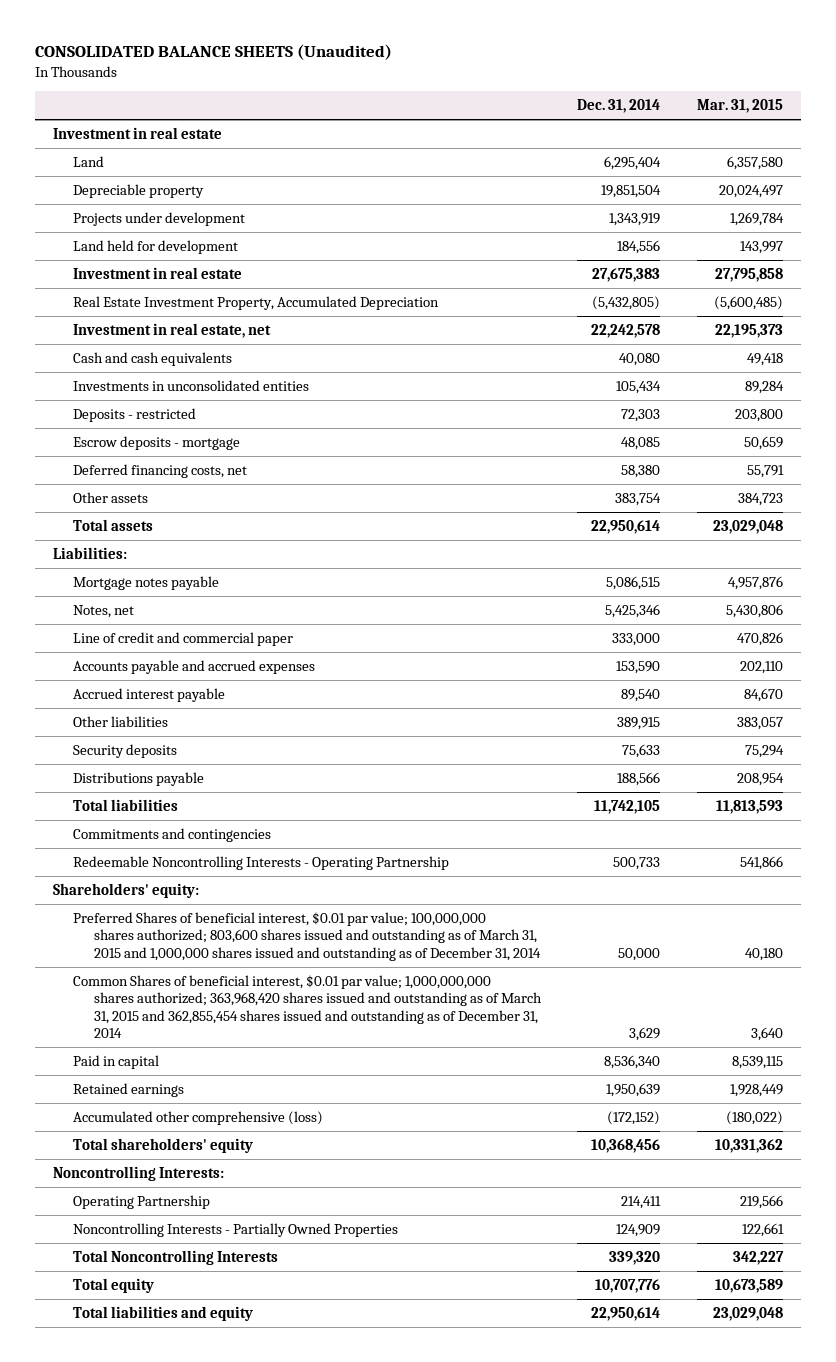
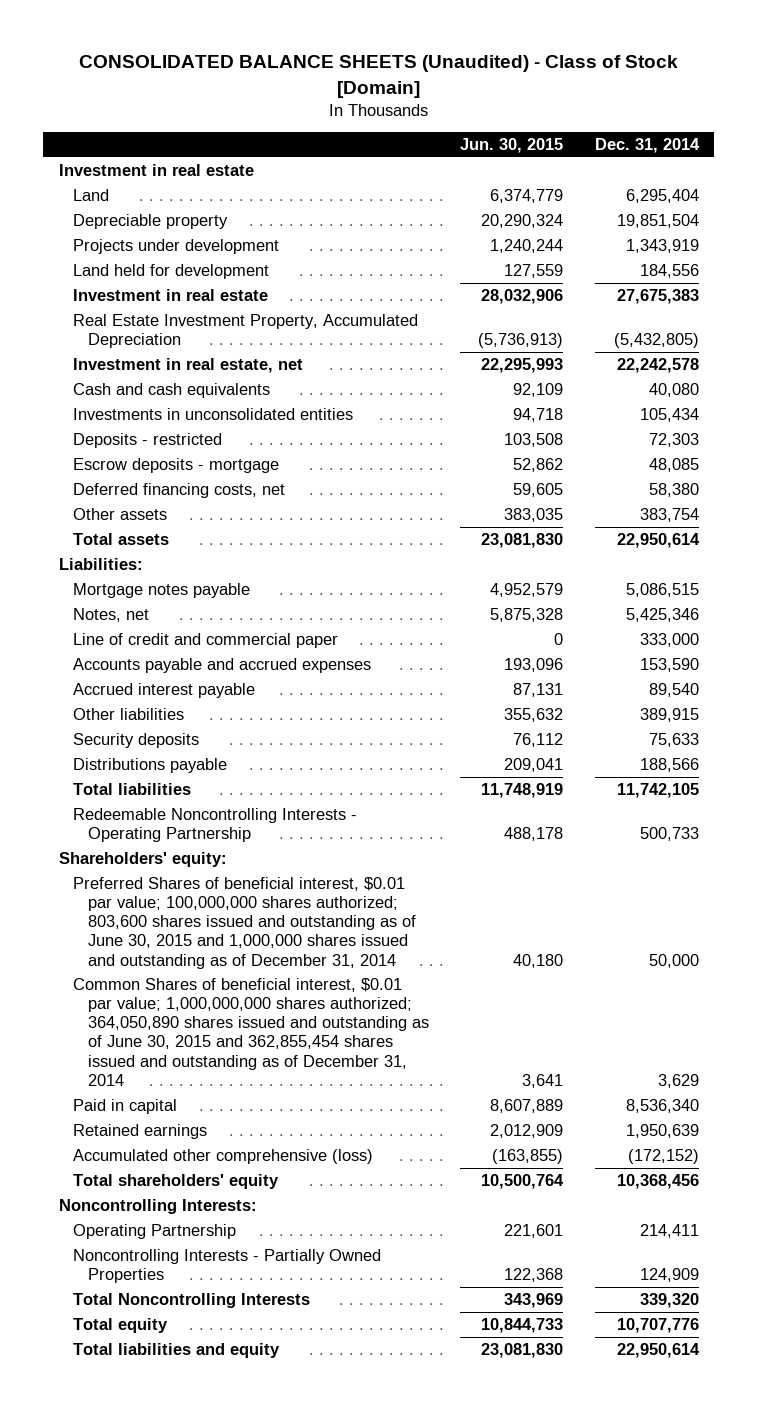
[34,44,392,61] CONSOLIDATED BALANCE SHEETS (Unaudited) -> [78,55,678,98] CONSOLIDATED BALANCE SHEETS (Unaudited) - Class of Stock [Domain]
[696,99,783,114] Mar. 31, 2015 -> none
none -> [460,137,564,153] Jun. 30, 2015
[73,828,272,843] Commitments and contingencies -> none
[73,912,541,961] Preferred Shares of beneficial interest, $0.01 par value; 100,000,000 shares authorized; 803,600 shares issued and outstanding as of March 31, 2015 and 1,000,000 shares issued and outstanding as of December 31, 2014 -> [73,876,416,969] Preferred Shares of beneficial interest, $0.01 par value; 100,000,000 shares authorized; 803,600 shares issued and outstanding as of June 30, 2015 and 1,000,000 shares issued and outstanding as of December 31, 2014
[73,975,542,1039] Common Shares of beneficial interest, $0.01 par value; 1,000,000,000 shares authorized; 363,968,420 shares issued and outstanding as of March 31, 2015 and 362,855,454 shares issued and outstanding as of December 31, 2014 -> [73,977,429,1086] Common Shares of beneficial interest, $0.01 par value; 1,000,000,000 shares authorized; 364,050,890 shares issued and outstanding as of June 30, 2015 and 362,855,454 shares issued and outstanding as of December 31, 2014

